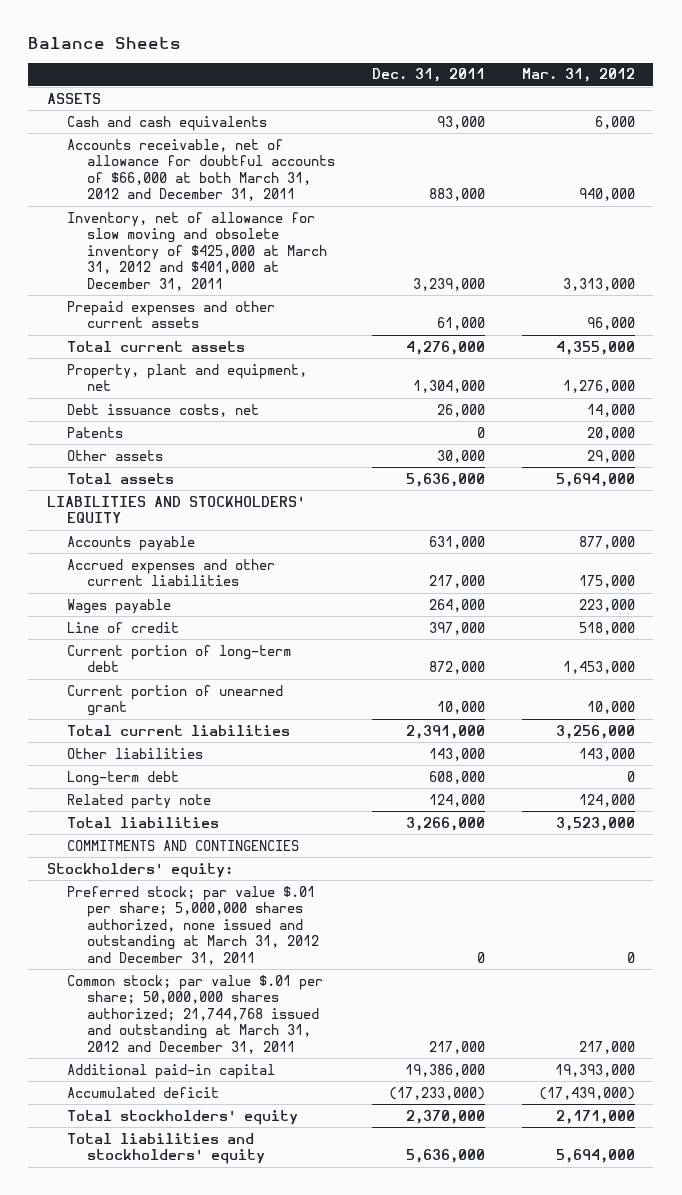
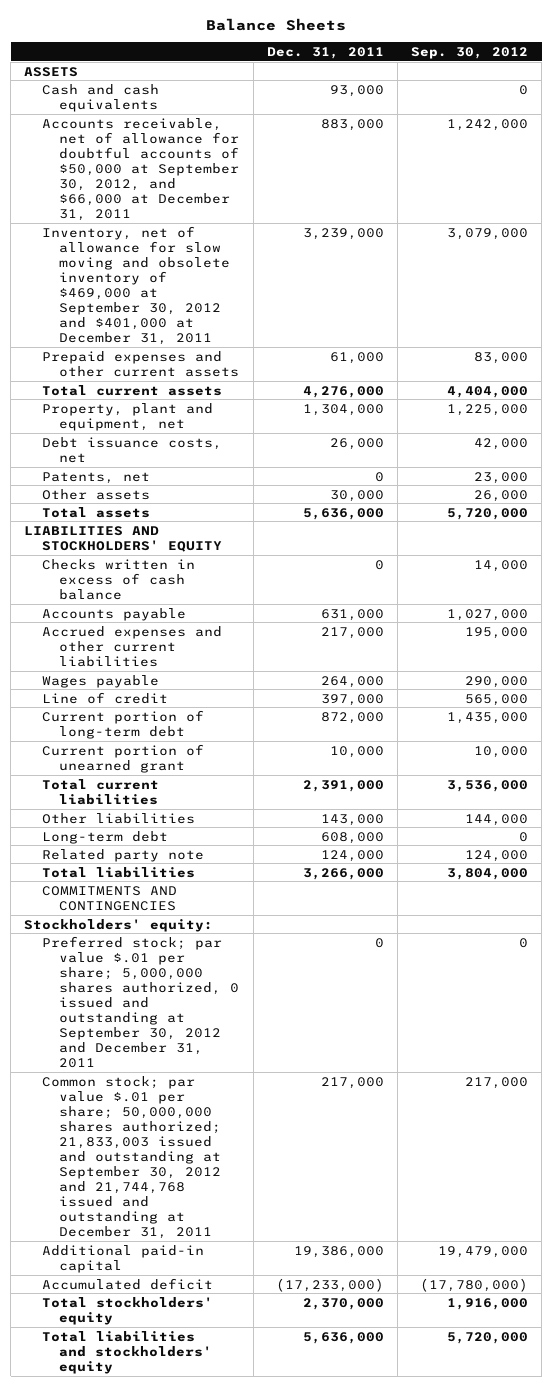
[521,68,635,83] Mar. 31, 2012 -> none
none -> [411,46,529,59] Sep. 30, 2012
[66,138,336,202] Accounts receivable, net of allowance for doubtful accounts of $66,000 at both March 31, 2012 and December 31, 2011 -> [41,117,240,222] Accounts receivable, net of allowance for doubtful accounts of $50,000 at September 30, 2012, and $66,000 at December 31, 2011
[66,211,328,291] Inventory, net of allowance for slow moving and obsolete inventory of $425,000 at March 31, 2012 and $401,000 at December 31, 2011 -> [41,225,231,346] Inventory, net of allowance for slow moving and obsolete inventory of $469,000 at September 30, 2012 and $401,000 at December 31, 2011
[66,426,123,438] Patents -> [41,471,150,484] Patents, net
none -> [41,558,195,600] Checks written in excess of cash balance
[66,885,320,965] Preferred stock; par value $.01 per share; 5,000,000 shares authorized, none issued and outstanding at March 31, 2012 and December 31, 2011 -> [41,935,240,1069] Preferred stock; par value $.01 per share; 5,000,000 shares authorized, 0 issued and outstanding at September 30, 2012 and December 31, 2011
[66,974,323,1054] Common stock; par value $.01 per share; 50,000,000 shares authorized; 21,744,768 issued and outstanding at March 31, 2012 and December 31, 2011 -> [41,1075,222,1240] Common stock; par value $.01 per share; 50,000,000 shares authorized; 21,833,003 issued and outstanding at September 30, 2012 and 21,744,768 issued and outstanding at December 31, 2011

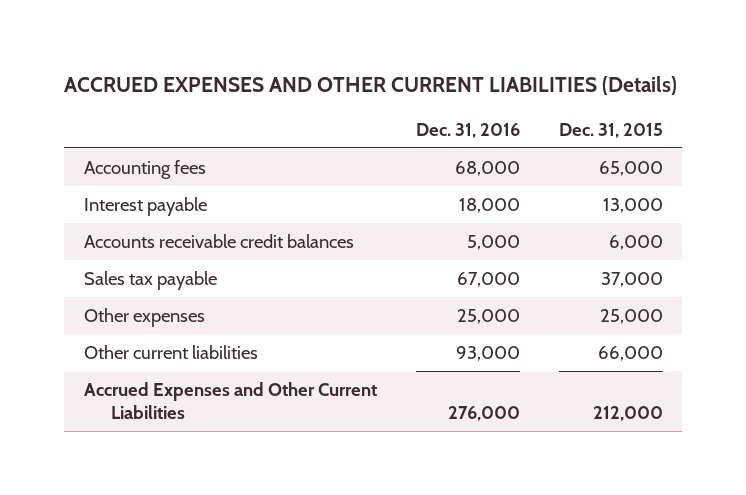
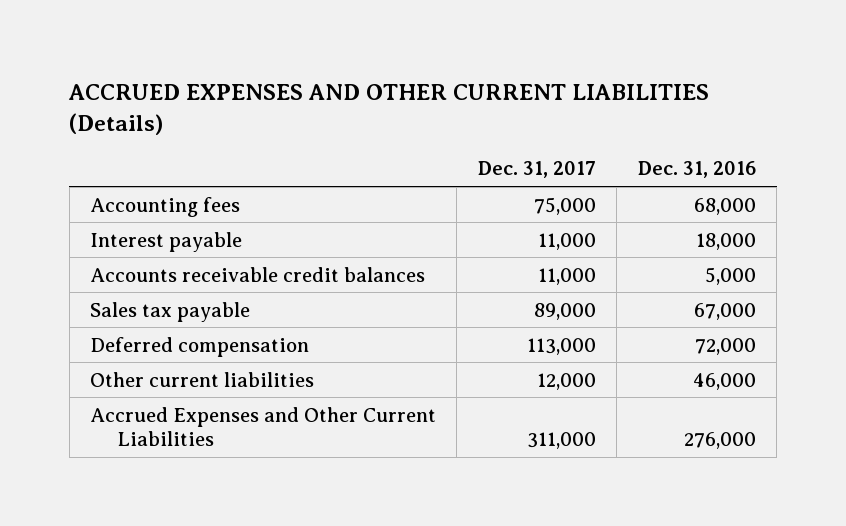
[558,122,663,138] Dec. 31, 2015 -> none
none -> [477,161,596,179] Dec. 31, 2017
[83,307,205,327] Other expenses -> none
none -> [90,336,310,357] Deferred compensation
[455,345,520,361] 93,000 -> [692,372,756,390] 46,000

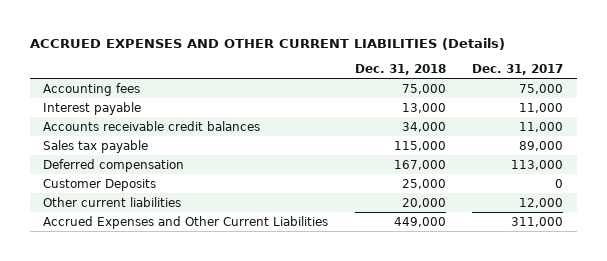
[637,161,756,179] Dec. 31, 2016 -> none
none -> [354,63,446,75] Dec. 31, 2018
none -> [43,178,157,191] Customer Deposits

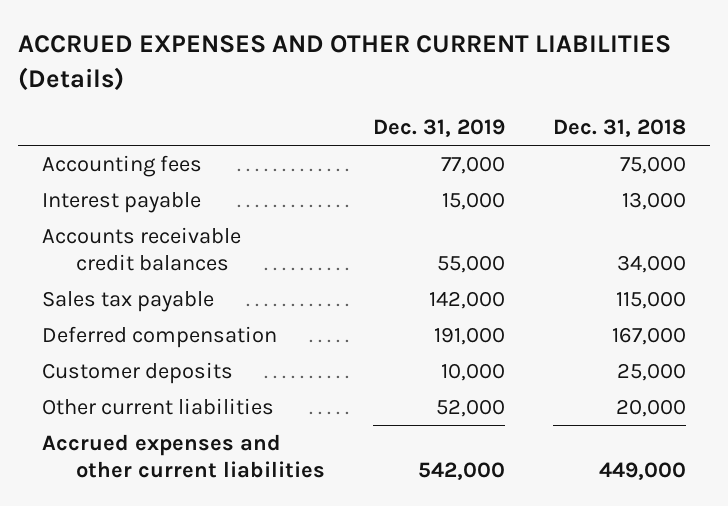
[472,63,564,75] Dec. 31, 2017 -> none
none -> [373,119,506,138] Dec. 31, 2019
[43,178,157,191] Customer Deposits -> [42,362,234,385] Customer deposits
[43,215,329,229] Accrued Expenses and Other Current Liabilities -> [42,434,325,478] Accrued expenses and other current liabilities

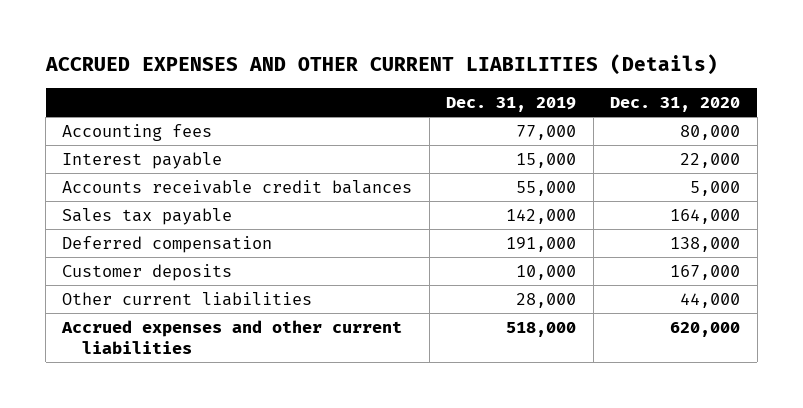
[553,119,687,138] Dec. 31, 2018 -> none
none -> [610,96,741,112] Dec. 31, 2020
[436,399,506,418] 52,000 -> [516,292,577,308] 28,000
[418,461,506,480] 542,000 -> [506,321,577,337] 518,000

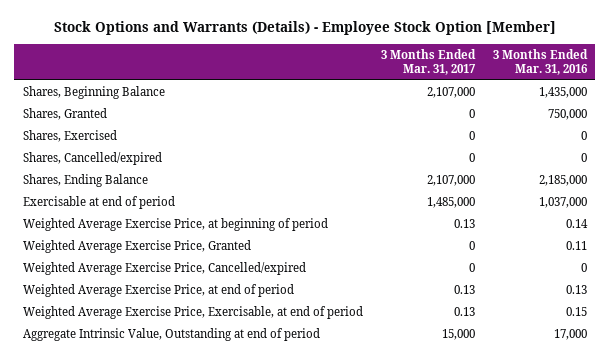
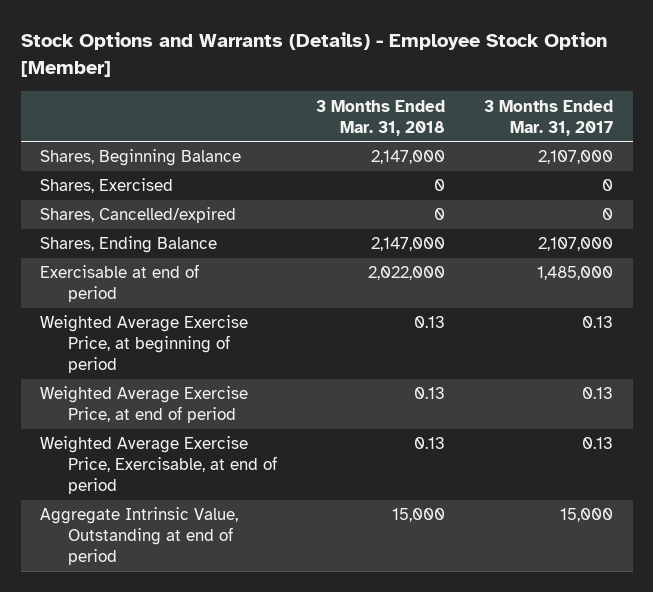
[492,48,588,76] 3 Months Ended Mar. 31, 2016 -> none
none -> [315,99,445,136] 3 Months Ended Mar. 31, 2018
[23,107,108,120] Shares, Granted -> none
[23,239,252,253] Weighted Average Exercise Price, Granted -> none
[23,261,307,275] Weighted Average Exercise Price, Cancelled/expired -> none

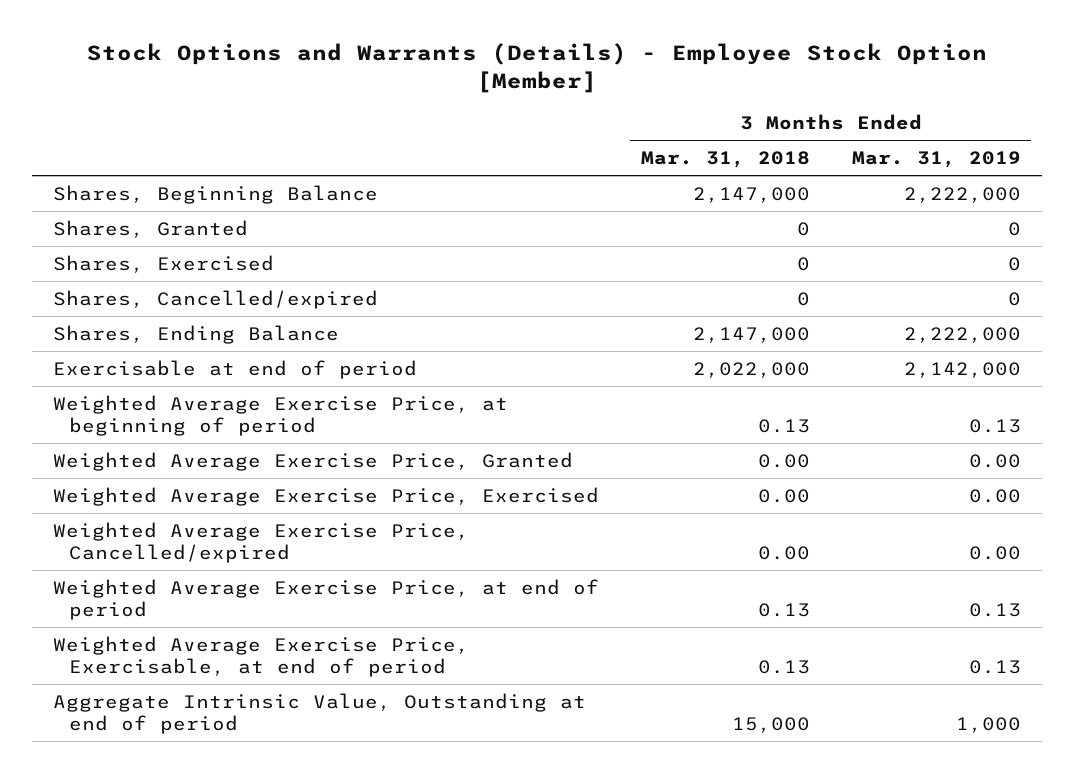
[483,99,613,136] 3 Months Ended Mar. 31, 2017 -> none
none -> [851,151,1021,169] Mar. 31, 2019
none -> [53,219,249,238] Shares, Granted
none -> [53,451,574,471] Weighted Average Exercise Price, Granted
none -> [53,486,600,506] Weighted Average Exercise Price, Exercised
none -> [53,521,470,564] Weighted Average Exercise Price, Cancelled/expired

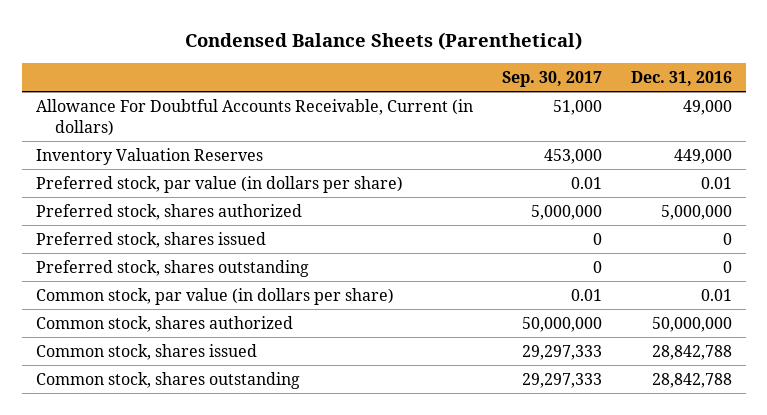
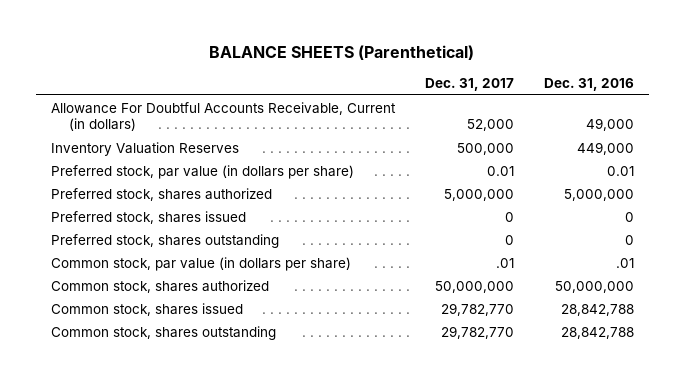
[184,31,582,50] Condensed Balance Sheets (Parenthetical) -> [209,44,475,60] BALANCE SHEETS (Parenthetical)
[501,70,602,87] Sep. 30, 2017 -> none
none -> [424,78,514,92] Dec. 31, 2017
[700,289,732,302] 0.01 -> [615,257,634,268] .01

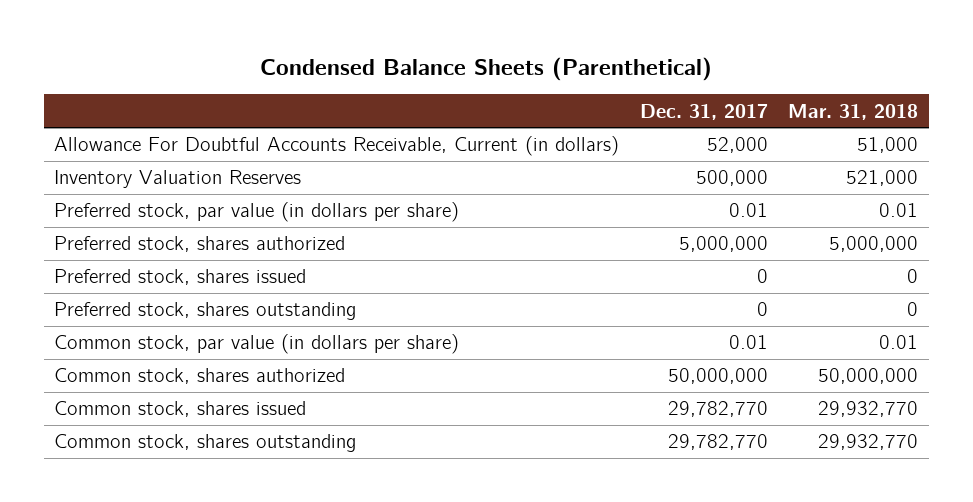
[209,44,475,60] BALANCE SHEETS (Parenthetical) -> [260,56,713,81] Condensed Balance Sheets (Parenthetical)
[543,78,634,92] Dec. 31, 2016 -> none
none -> [788,103,919,120] Mar. 31, 2018
[495,257,514,268] .01 -> [728,335,768,350] 0.01

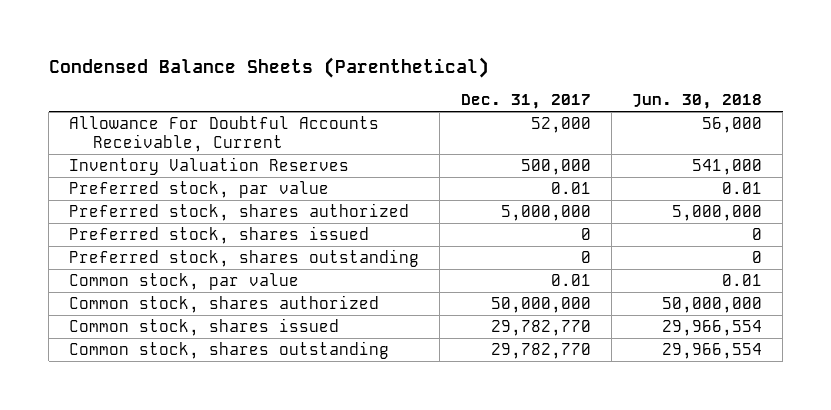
[788,103,919,120] Mar. 31, 2018 -> none
none -> [632,94,763,110] Jun. 30, 2018
[54,136,620,157] Allowance For Doubtful Accounts Receivable, Current (in dollars) -> [69,116,380,153] Allowance For Doubtful Accounts Receivable, Current
[54,202,460,223] Preferred stock, par value (in dollars per share) -> [69,181,330,199] Preferred stock, par value
[54,334,460,355] Common stock, par value (in dollars per share) -> [69,273,300,291] Common stock, par value

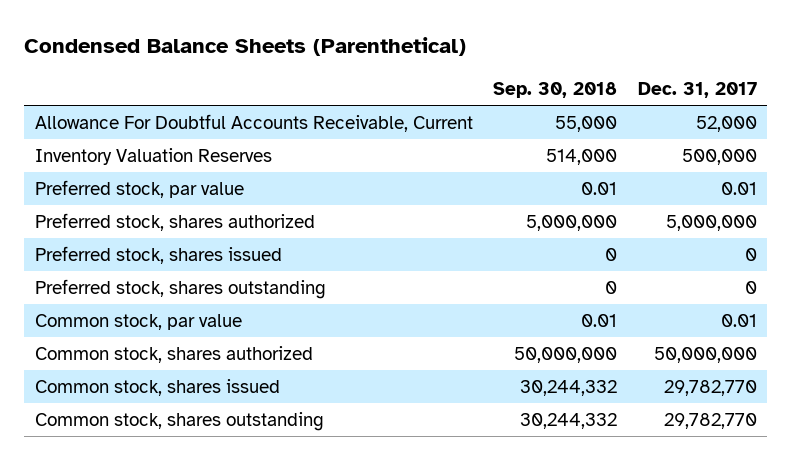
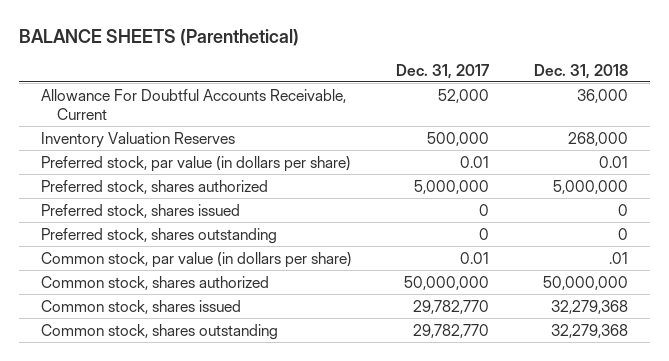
[24,37,467,57] Condensed Balance Sheets (Parenthetical) -> [18,28,299,46] BALANCE SHEETS (Parenthetical)
[493,82,618,99] Sep. 30, 2018 -> none
none -> [533,63,628,79] Dec. 31, 2018
[34,179,244,198] Preferred stock, par value -> [40,155,351,172] Preferred stock, par value (in dollars per share)
[34,313,242,330] Common stock, par value -> [40,251,352,268] Common stock, par value (in dollars per share)

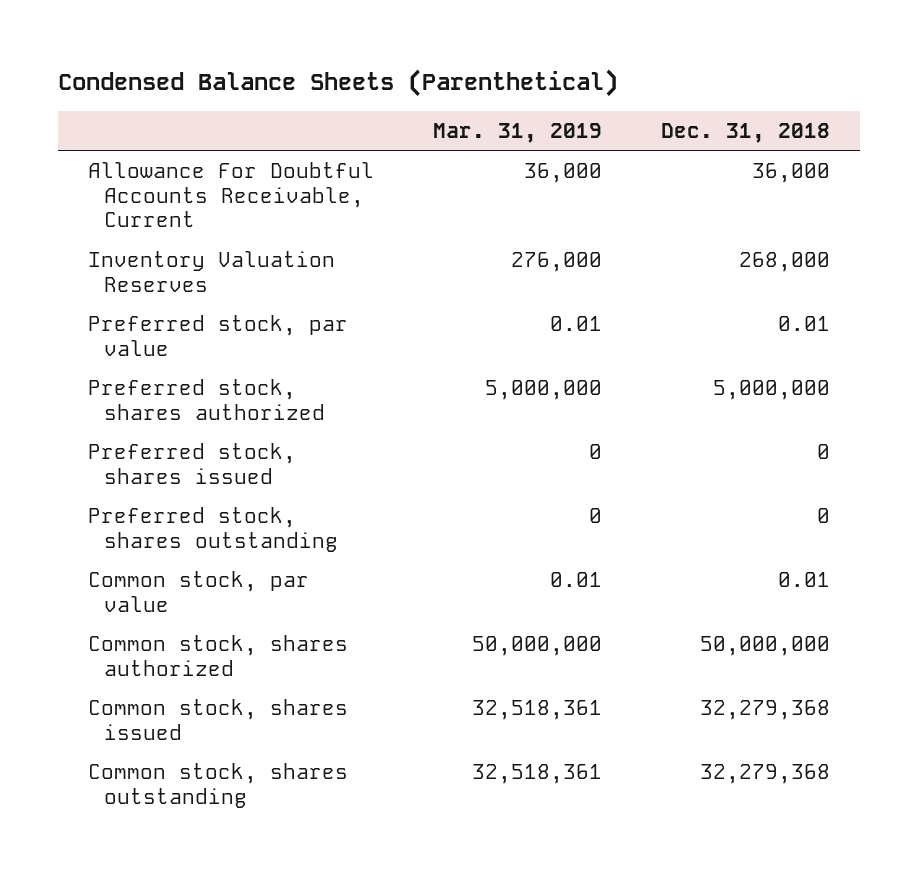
[18,28,299,46] BALANCE SHEETS (Parenthetical) -> [57,69,618,98] Condensed Balance Sheets (Parenthetical)
[396,63,490,79] Dec. 31, 2017 -> none
none -> [432,122,602,143] Mar. 31, 2019
[40,155,351,172] Preferred stock, par value (in dollars per share) -> [87,315,348,356] Preferred stock, par value
[40,251,352,268] Common stock, par value (in dollars per share) -> [87,571,309,612] Common stock, par value
[608,251,628,264] .01 -> [778,572,831,588] 0.01

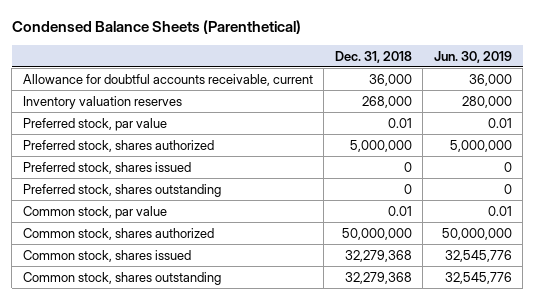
[432,122,602,143] Mar. 31, 2019 -> none
none -> [433,50,512,63] Jun. 30, 2019
[87,162,374,228] Allowance For Doubtful Accounts Receivable, Current -> [22,73,313,86] Allowance for doubtful accounts receivable, current
[87,251,335,292] Inventory Valuation Reserves -> [22,95,182,109] Inventory valuation reserves

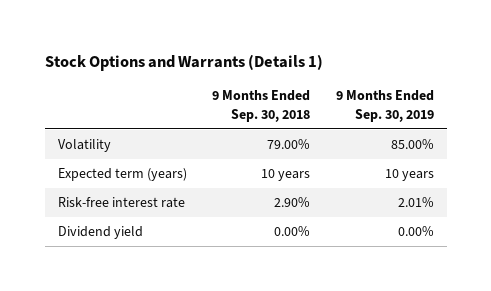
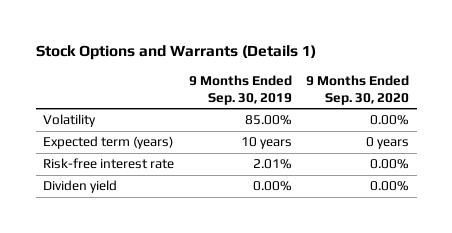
[212,90,311,122] 9 Months Ended Sep. 30, 2018 -> none
none -> [306,74,410,105] 9 Months Ended Sep. 30, 2020
[57,226,143,240] Dividend yield -> [42,180,117,194] Dividen yield

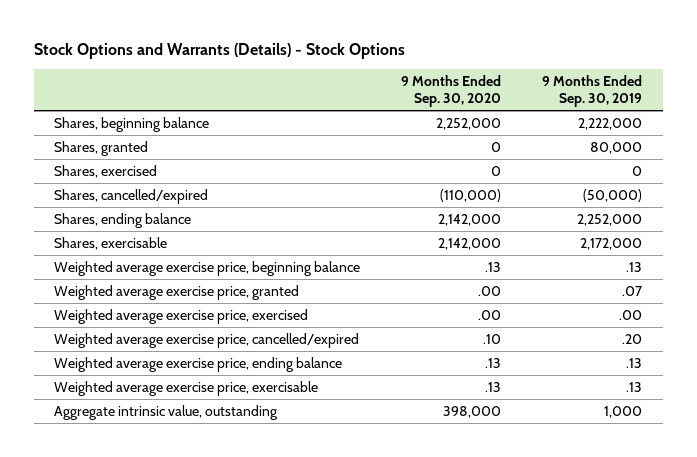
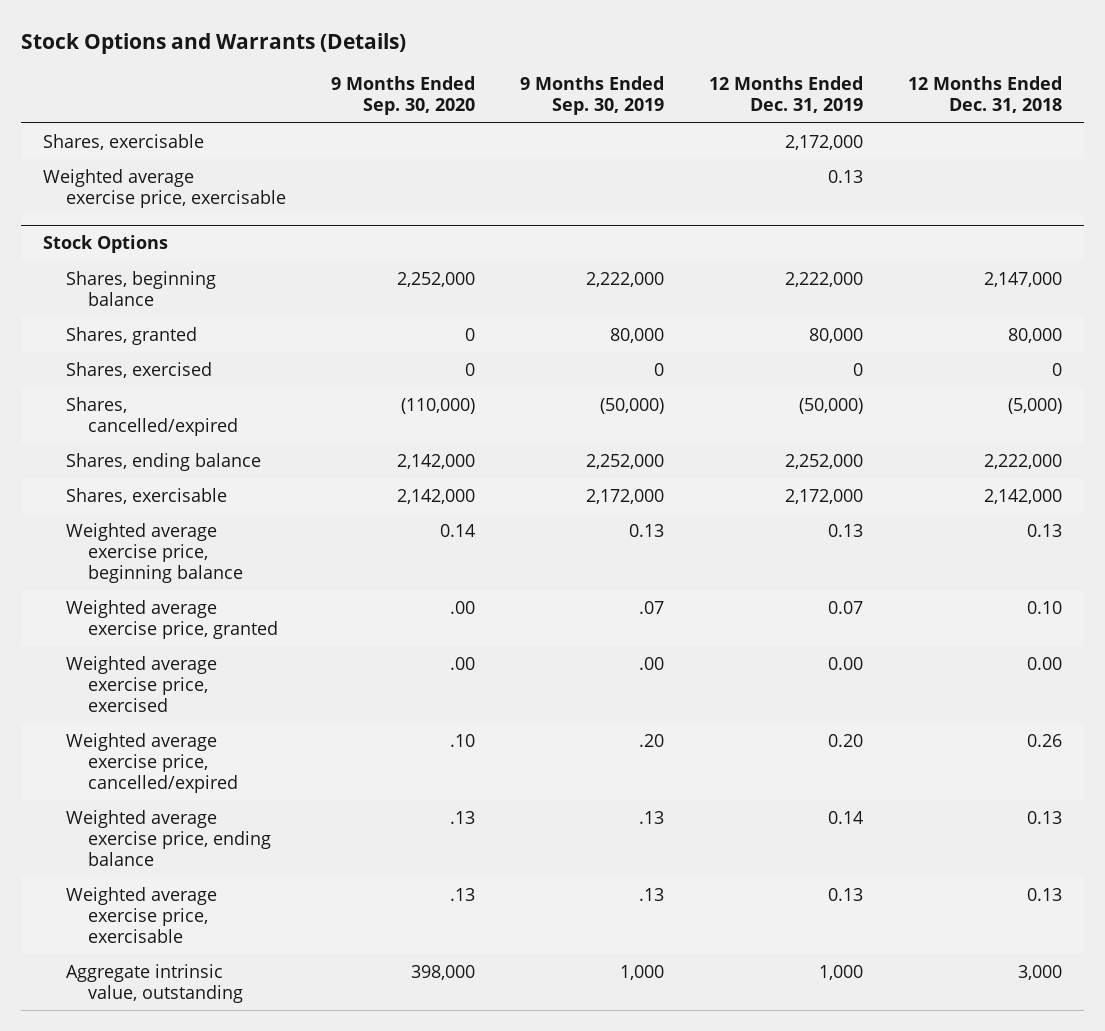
[33,43,405,60] Stock Options and Warrants (Details) - Stock Options -> [20,32,406,54] Stock Options and Warrants (Details)
none -> [708,76,863,114] 12 Months Ended Dec. 31, 2019
none -> [907,76,1062,114] 12 Months Ended Dec. 31, 2018
none -> [43,133,205,150] Shares, exercisable
none -> [43,168,286,208] Weighted average exercise price, exercisable
none -> [43,235,169,254] Stock Options
[485,261,502,272] .13 -> [439,523,475,537] 0.14
[626,261,643,272] .13 -> [628,523,664,537] 0.13

